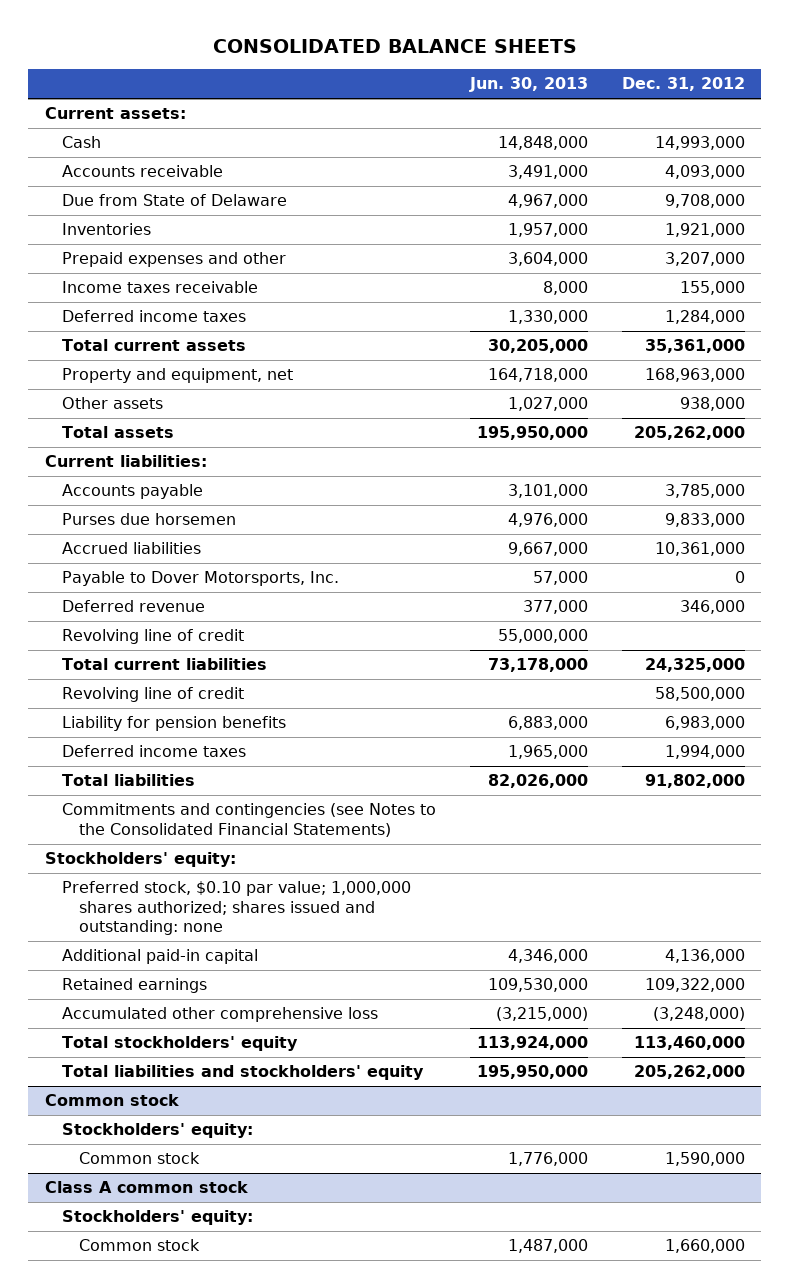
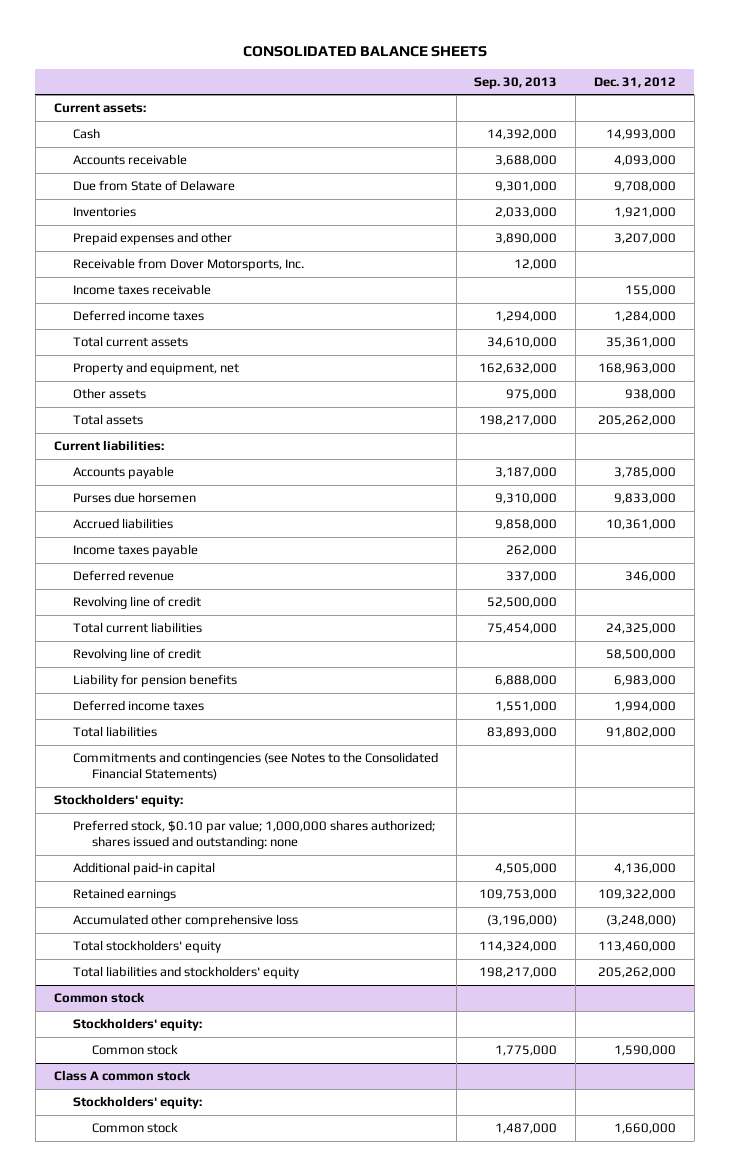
[468,77,588,93] Jun. 30, 2013 -> none
none -> [474,76,558,89] Sep. 30, 2013
none -> [72,258,304,272] Receivable from Dover Motorsports, Inc.
[62,571,340,587] Payable to Dover Motorsports, Inc. -> none
none -> [72,544,198,558] Income taxes payable

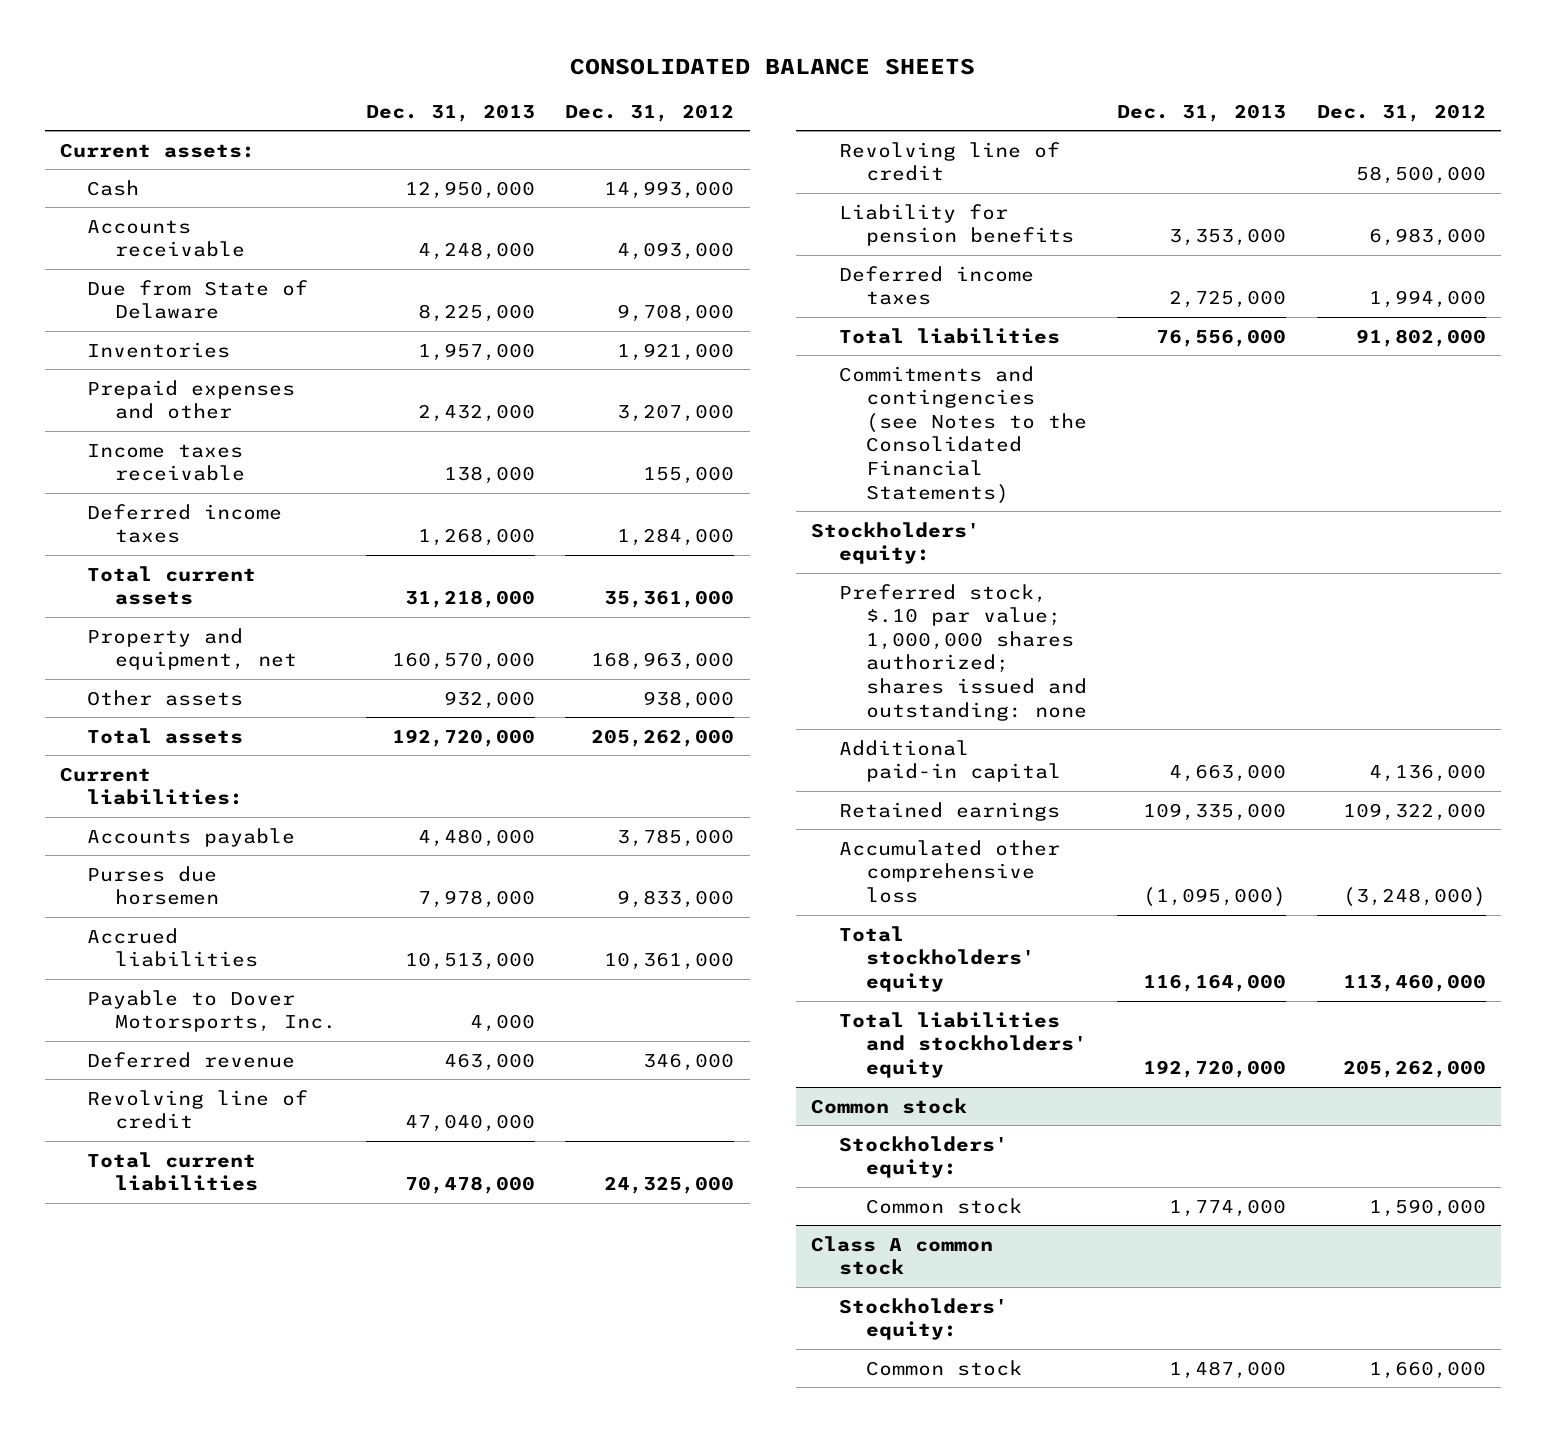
[474,76,558,89] Sep. 30, 2013 -> none
none -> [366,103,536,122] Dec. 31, 2013
[72,258,304,272] Receivable from Dover Motorsports, Inc. -> none
[72,544,198,558] Income taxes payable -> none
none -> [87,989,337,1033] Payable to Dover Motorsports, Inc.
[72,820,435,850] Preferred stock, $0.10 par value; 1,000,000 shares authorized; shares issued and outstanding: none -> [838,583,1088,721] Preferred stock, $.10 par value; 1,000,000 shares authorized; shares issued and outstanding: none

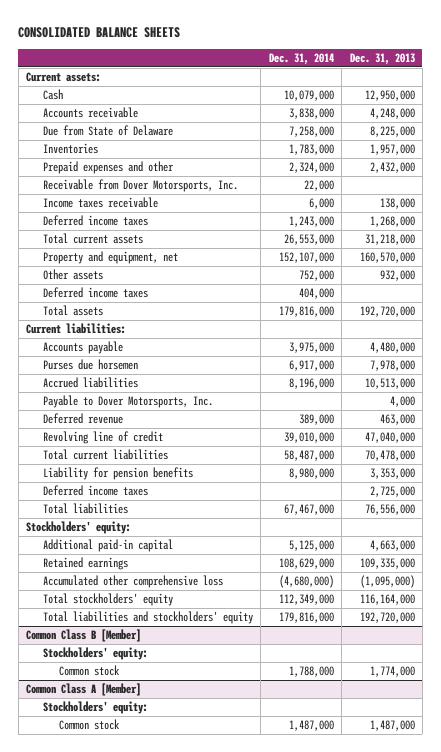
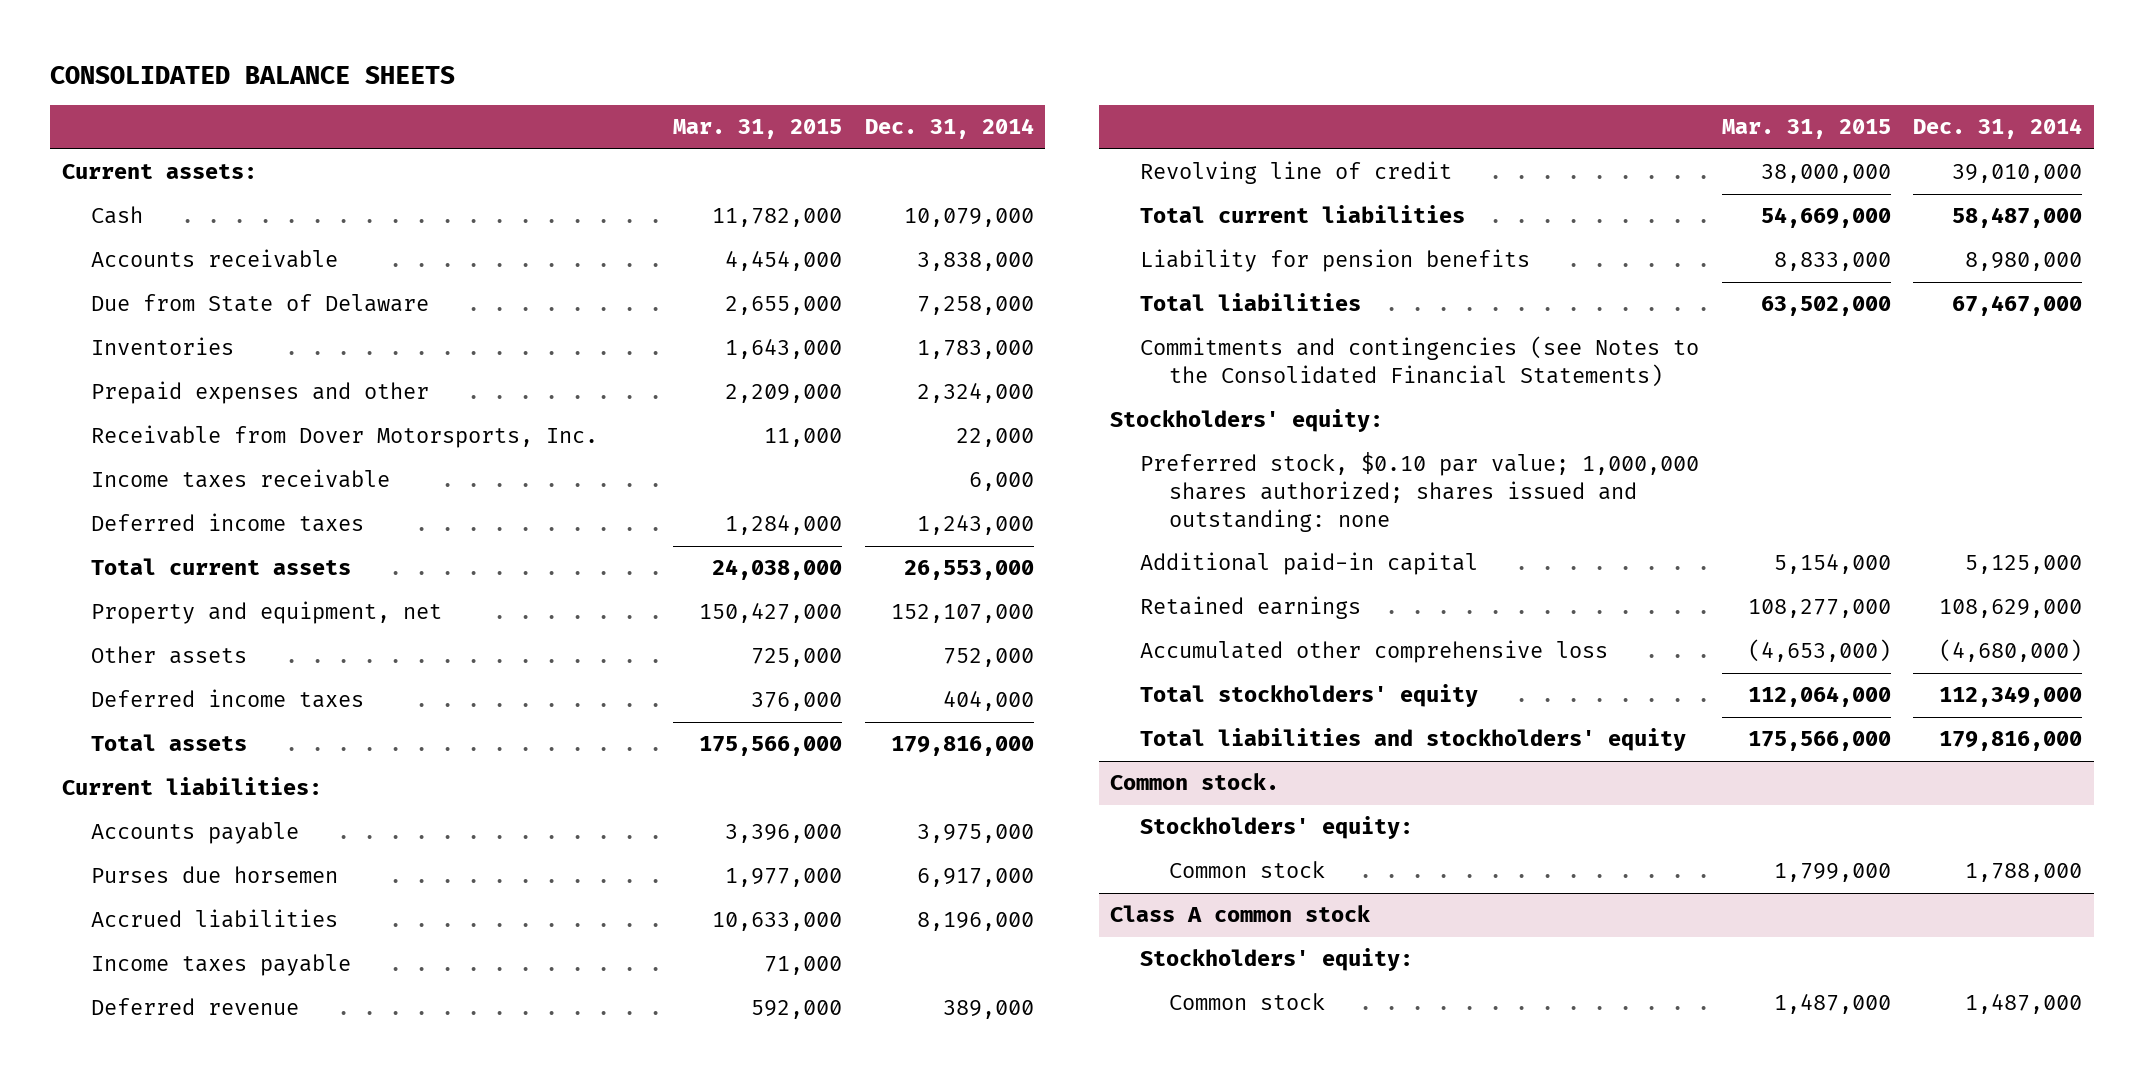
[349,52,415,65] Dec. 31, 2013 -> none
none -> [673,119,843,140] Mar. 31, 2015
[42,395,213,409] Payable to Dover Motorsports, Inc. -> none
none -> [91,954,352,977] Income taxes payable
[42,485,148,497] Deferred income taxes -> none
none -> [1139,336,1699,388] Commitments and contingencies (see Notes to the Consolidated Financial Statements)
none -> [1139,452,1699,532] Preferred stock, $0.10 par value; 1,000,000 shares authorized; shares issued and outstanding: none
[26,629,142,643] Common Class B [Member] -> [1110,773,1280,791] Common stock.
[26,683,142,697] Common Class A [Member] -> [1110,905,1371,923] Class A common stock

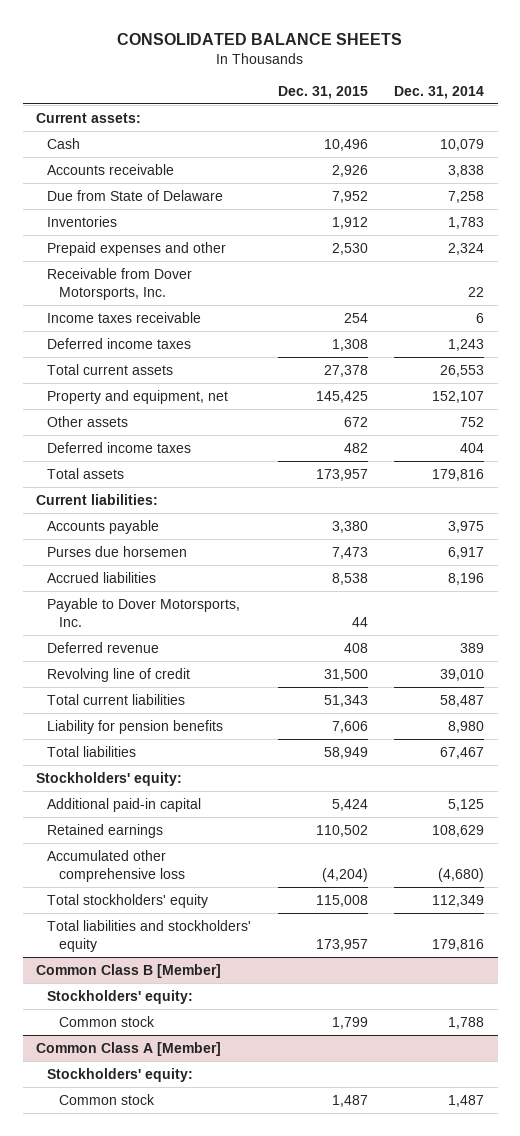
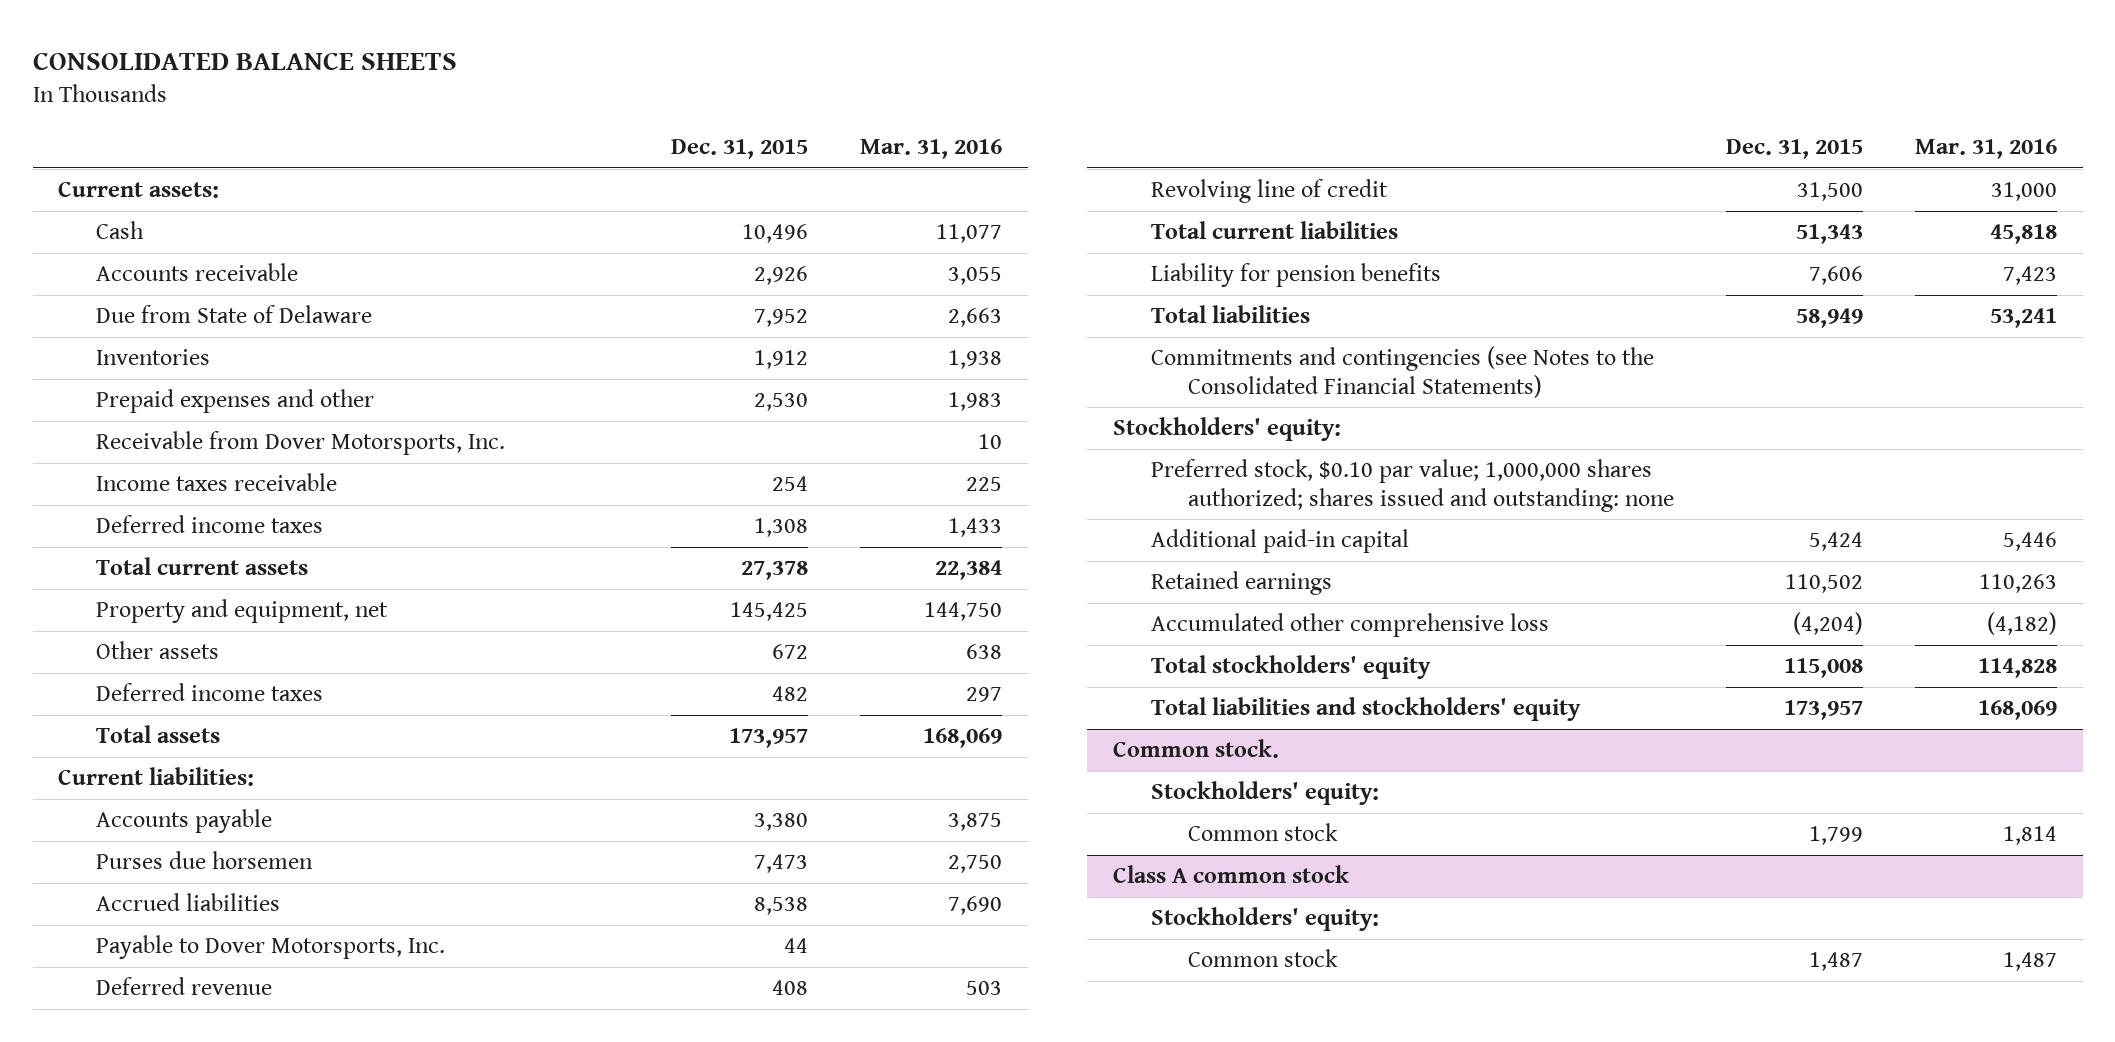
[394,85,485,99] Dec. 31, 2014 -> none
none -> [859,138,1002,159] Mar. 31, 2016
none -> [1150,346,1654,398] Commitments and contingencies (see Notes to the Consolidated Financial Statements)
none -> [1150,459,1675,512] Preferred stock, $0.10 par value; 1,000,000 shares authorized; shares issued and outstanding: none
[36,964,222,979] Common Class B [Member] -> [1113,739,1280,759] Common stock.
[36,1042,222,1057] Common Class A [Member] -> [1113,865,1350,884] Class A common stock

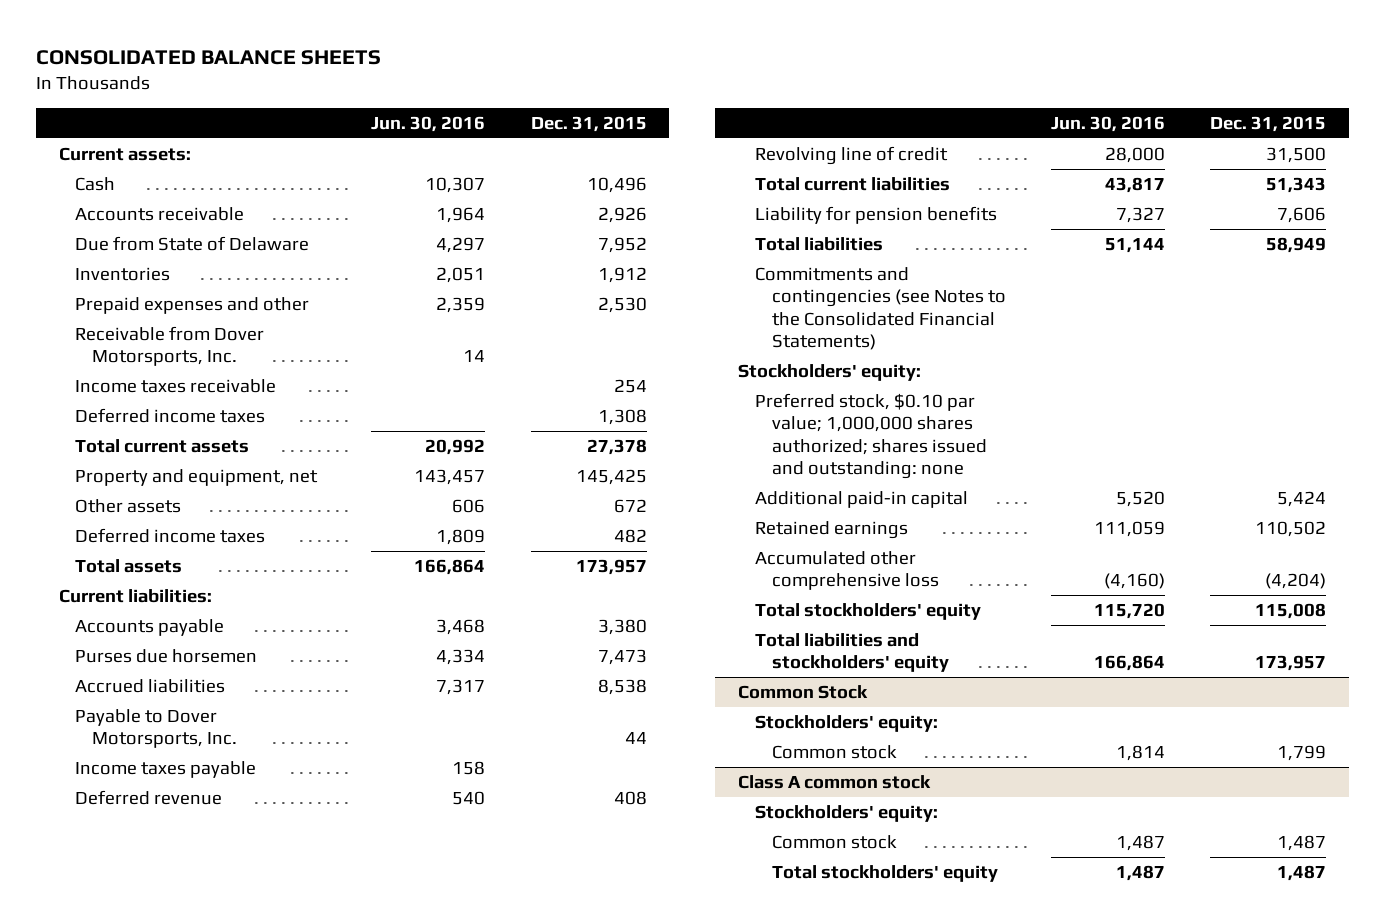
[859,138,1002,159] Mar. 31, 2016 -> none
none -> [371,115,486,132] Jun. 30, 2016
none -> [75,760,257,778] Income taxes payable
[1113,739,1280,759] Common stock. -> [738,684,869,699] Common Stock
none -> [771,864,998,882] Total stockholders' equity

